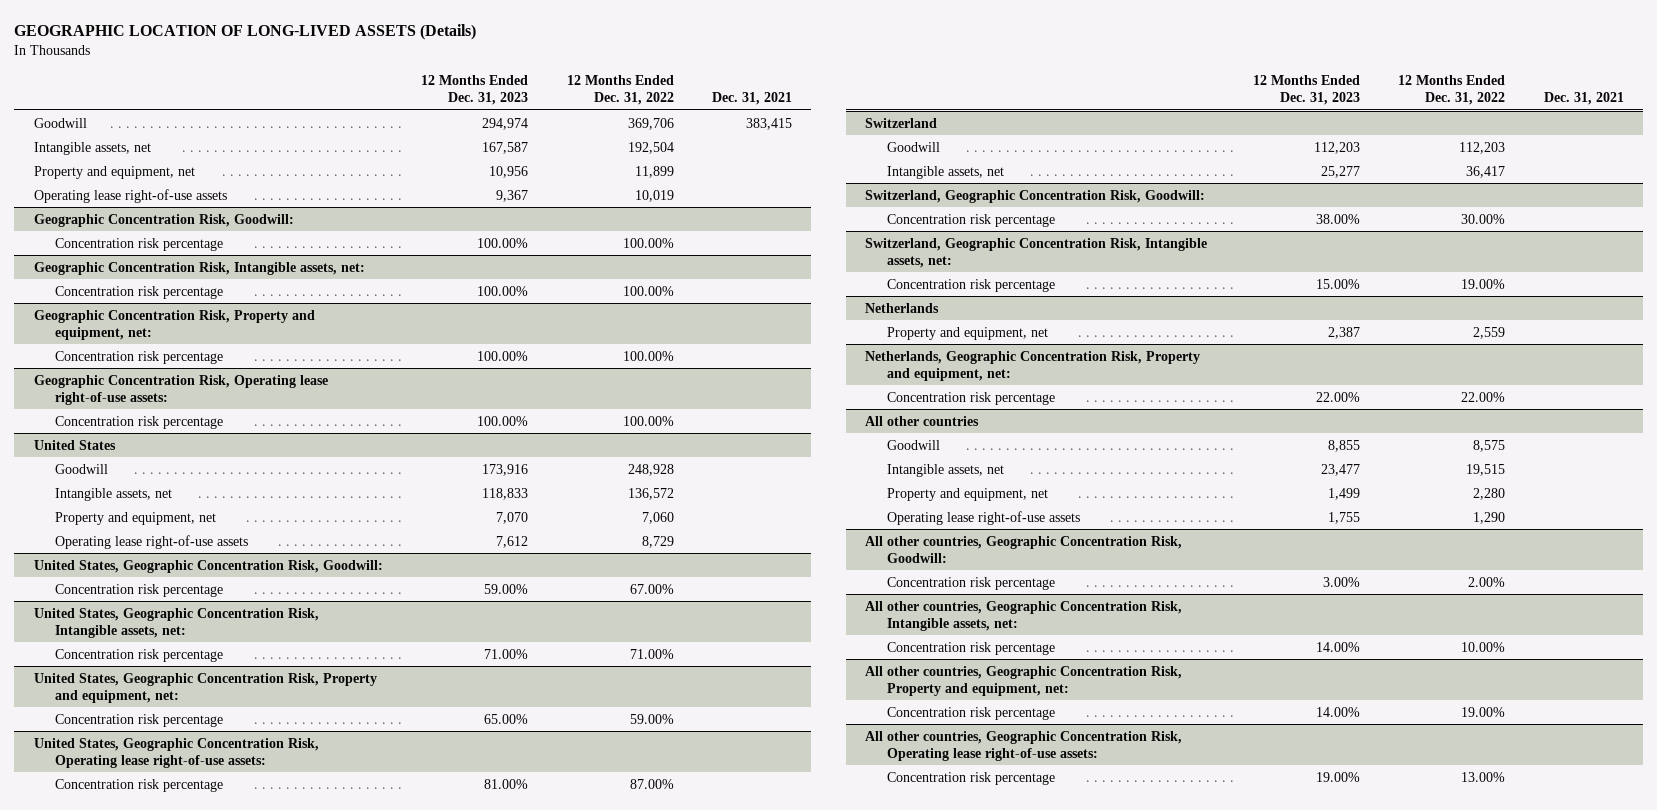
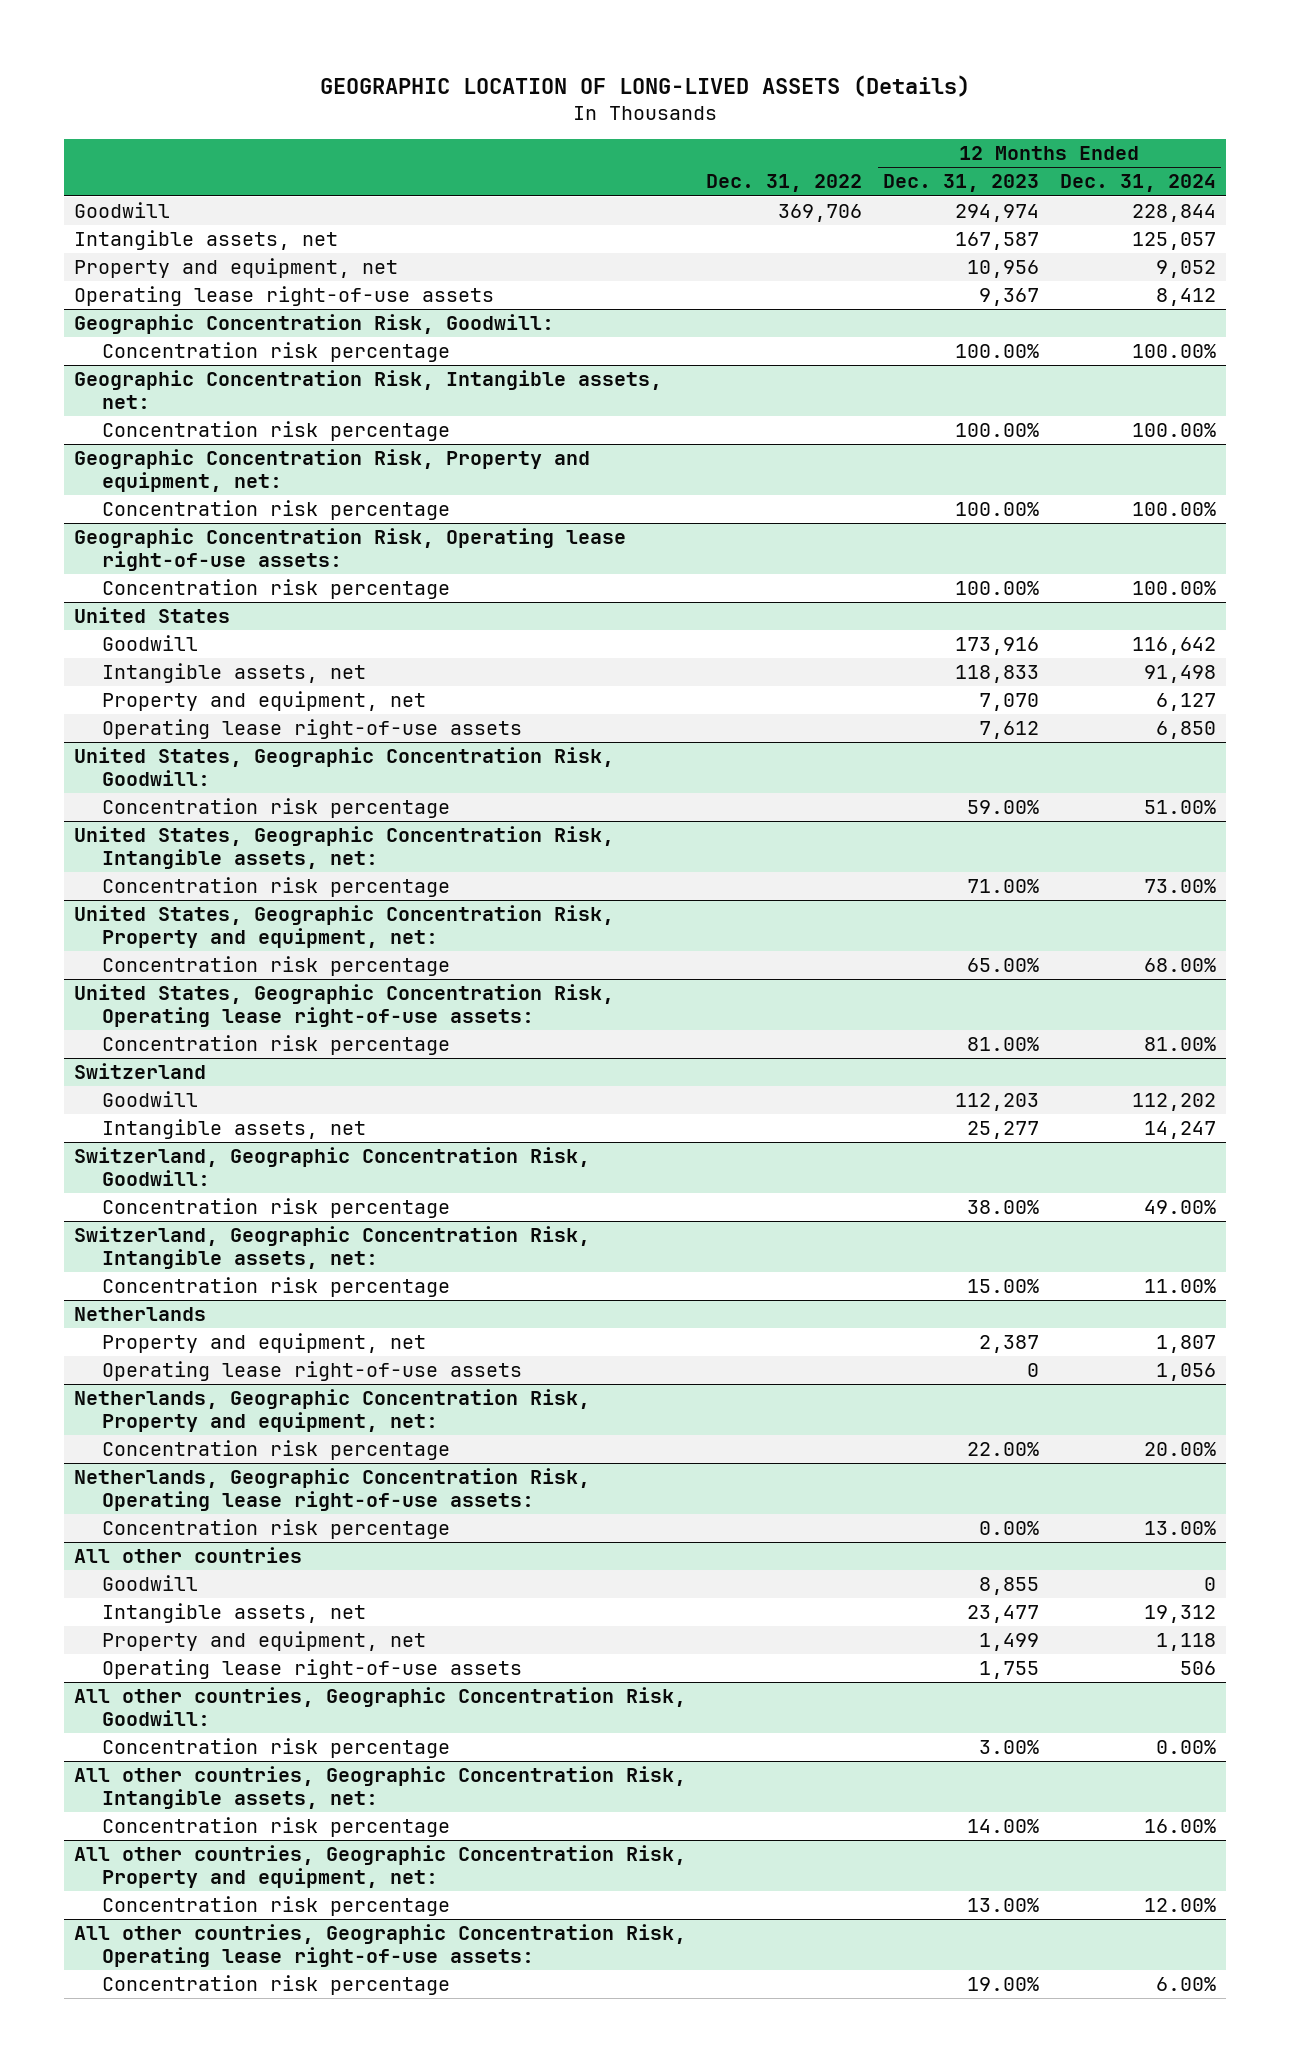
[566,74,674,106] 12 Months Ended Dec. 31, 2022 -> none
[712,92,793,106] Dec. 31, 2021 -> none
none -> [706,174,863,193] Dec. 31, 2022
none -> [1059,174,1216,193] Dec. 31, 2024
none -> [101,1361,522,1382] Operating lease right-of-use assets
none -> [73,1468,590,1511] Netherlands, Geographic Concentration Risk, Operating lease right-of-use assets:
none -> [101,1519,450,1540] Concentration risk percentage
[1315,706,1360,717] 14.00% -> [967,1898,1040,1913] 13.00%

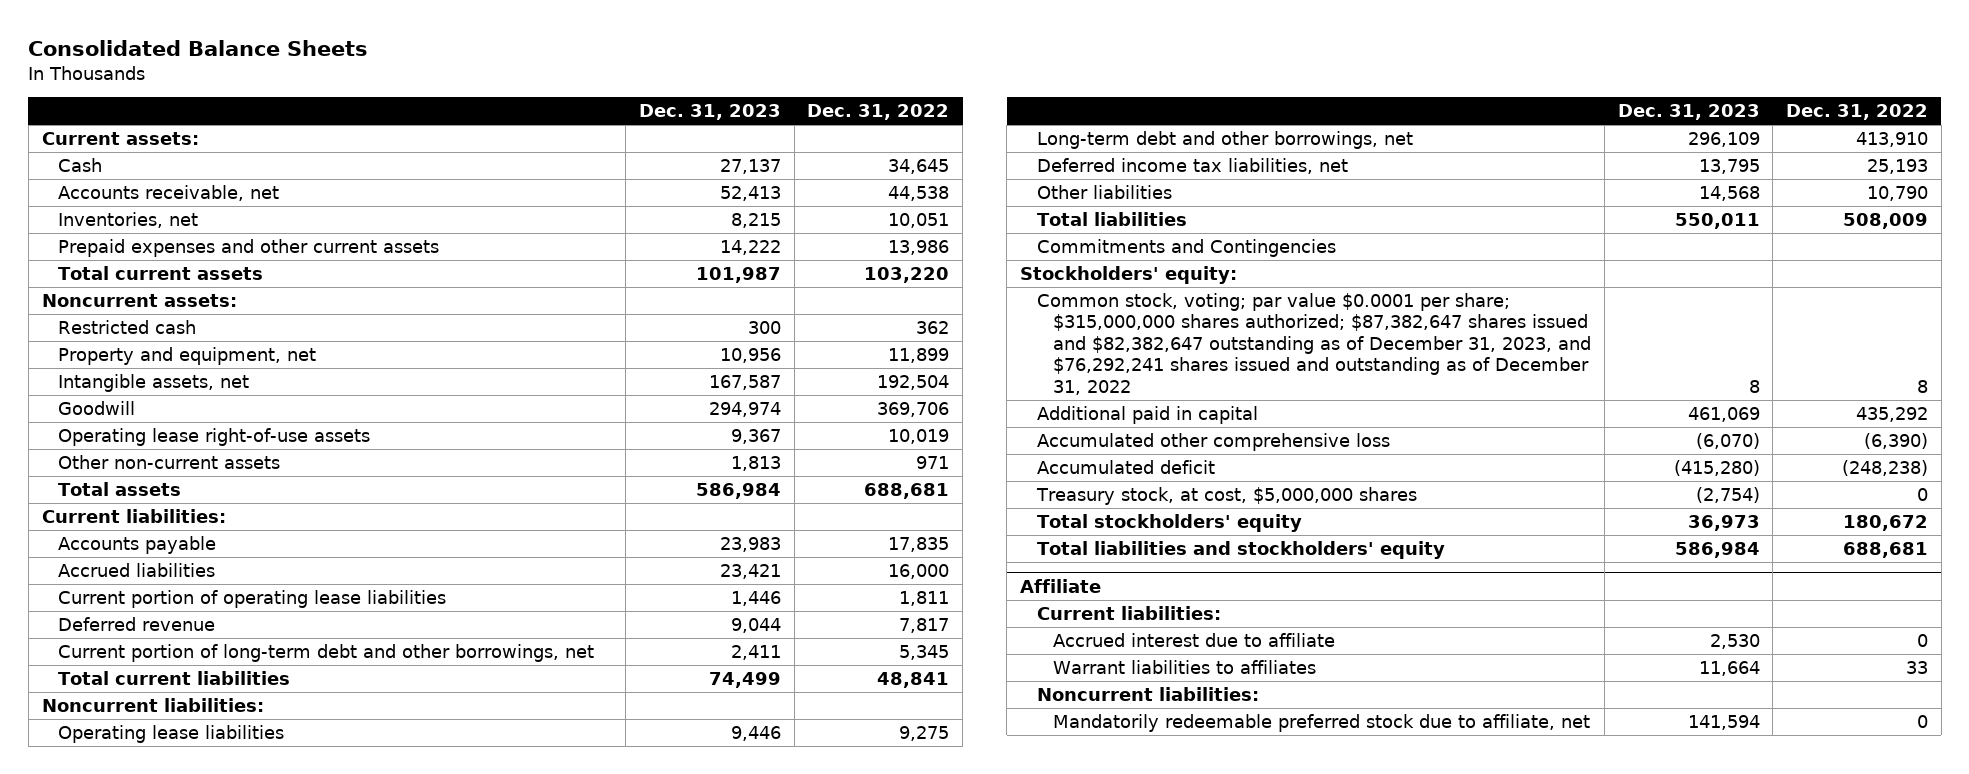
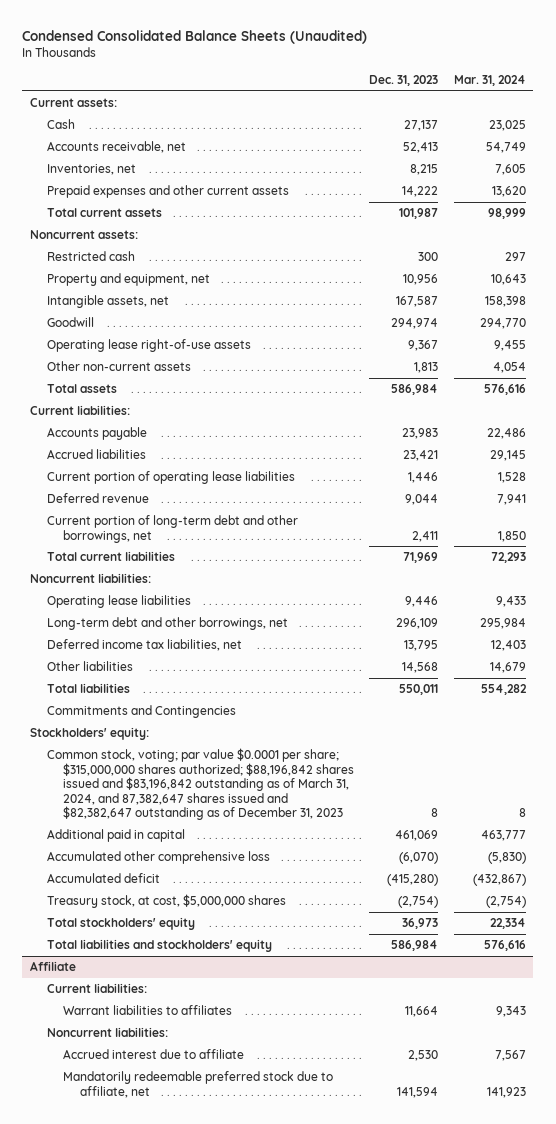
[28,39,369,56] Consolidated Balance Sheets -> [22,29,368,44] Condensed Consolidated Balance Sheets (Unaudited)
[807,104,950,121] Dec. 31, 2022 -> none
none -> [453,74,526,86] Mar. 31, 2024
[708,671,781,688] 74,499 -> [403,552,439,564] 71,969
[1036,292,1592,395] Common stock, voting; par value $0.0001 per share; $315,000,000 shares authorized; $87,382,647 shares issued and $82,382,647 outstanding as of December 31, 2023, and $76,292,241 shares issued and outstanding as of December 31, 2022 -> [46,748,355,821] Common stock, voting; par value $0.0001 per share; $315,000,000 shares authorized; $88,196,842 shares issued and $83,196,842 outstanding as of March 31, 2024, and 87,382,647 shares issued and $82,382,647 outstanding as of December 31, 2023
[1053,632,1336,647] Accrued interest due to affiliate -> [63,1049,245,1060] Accrued interest due to affiliate

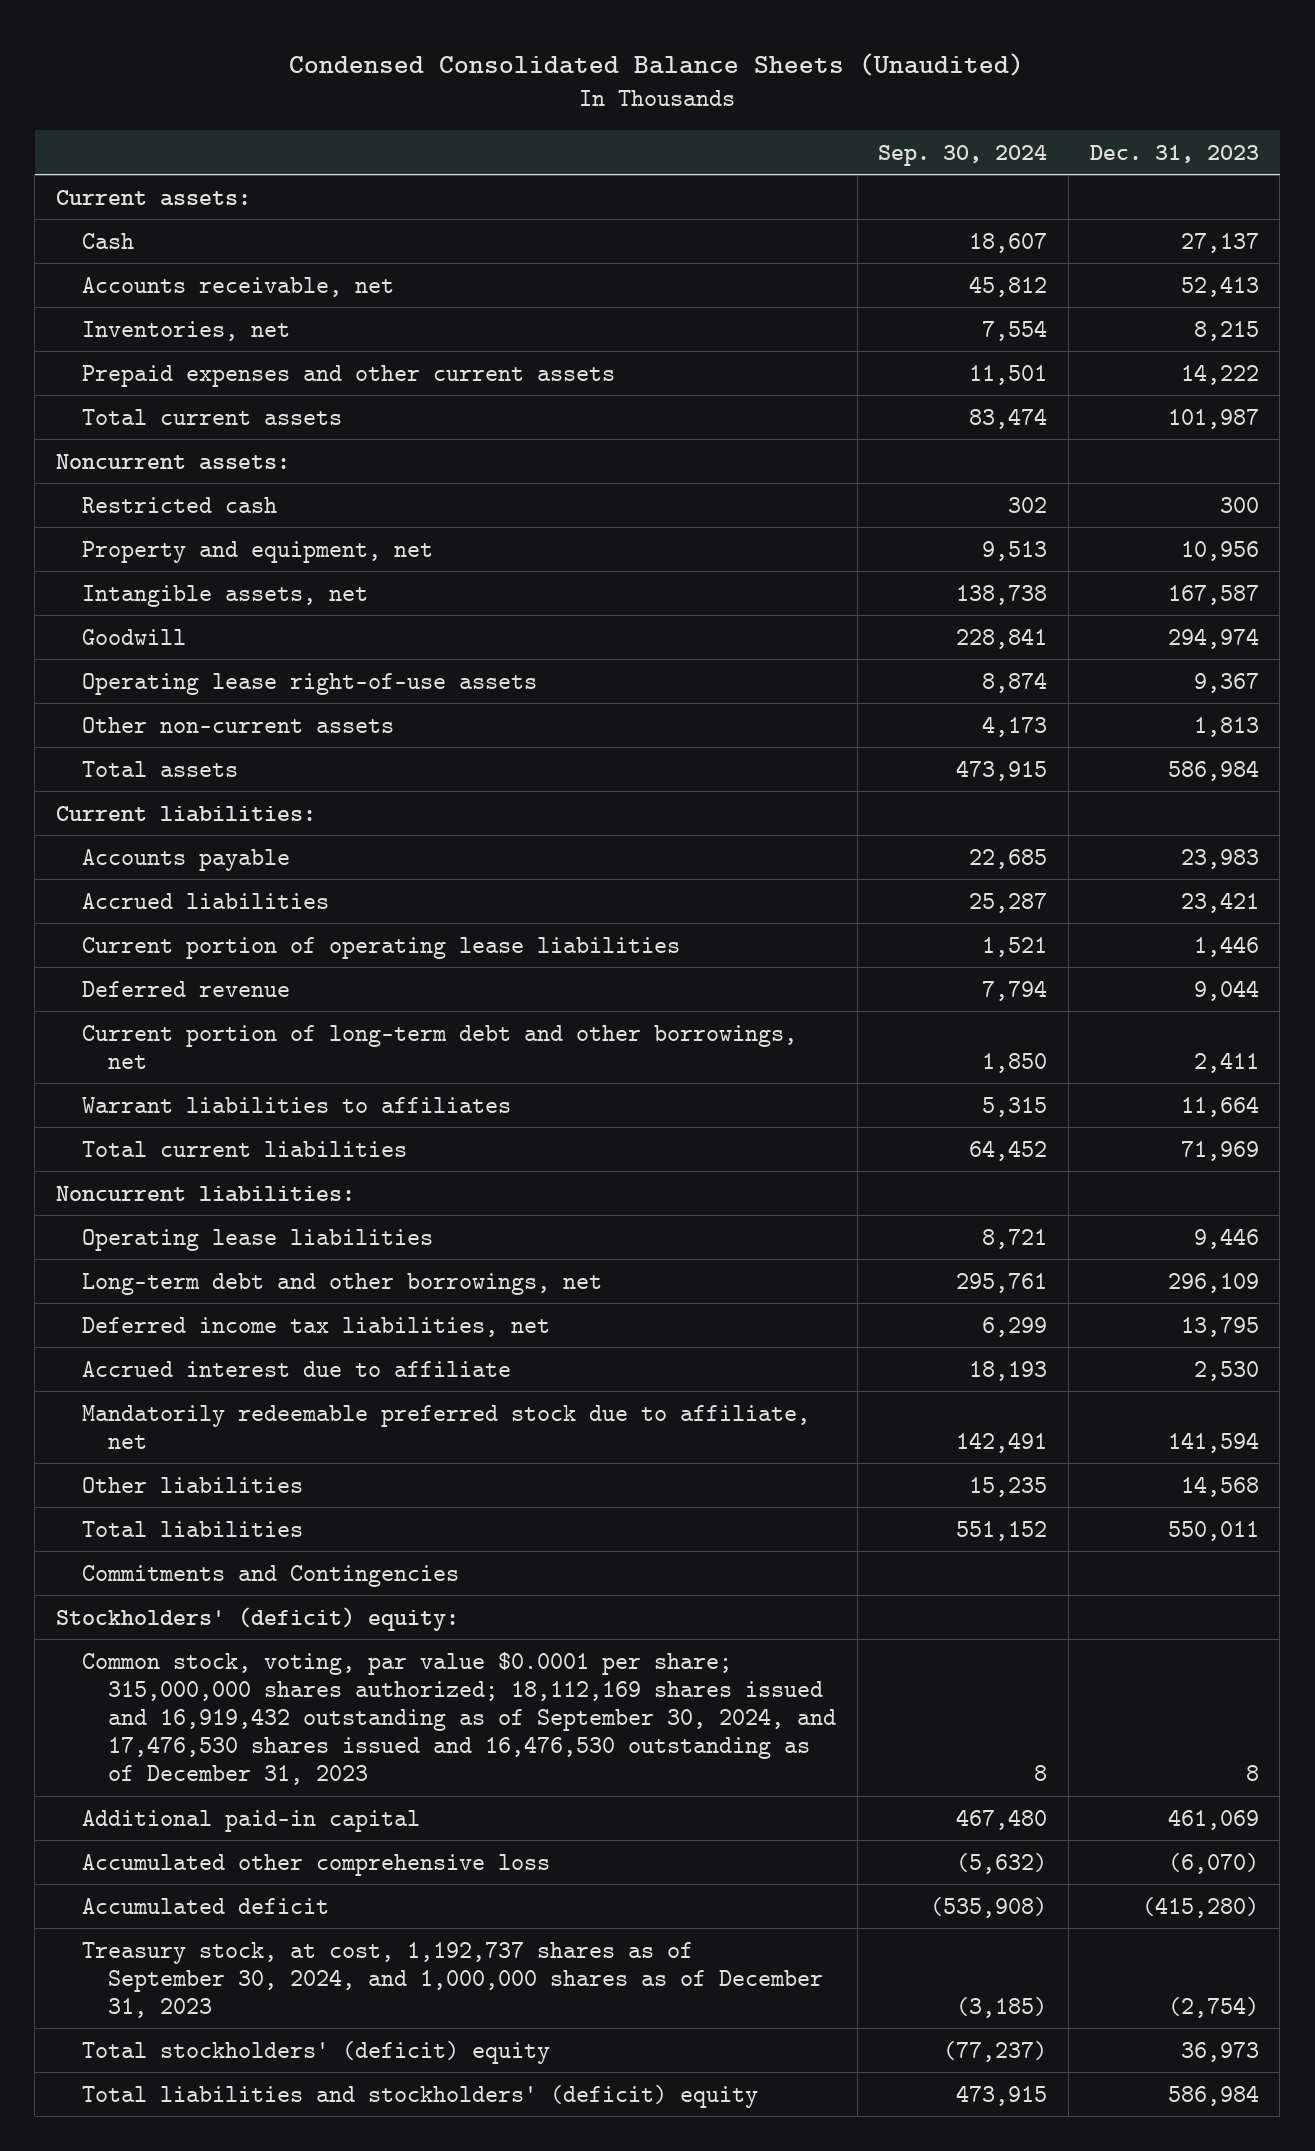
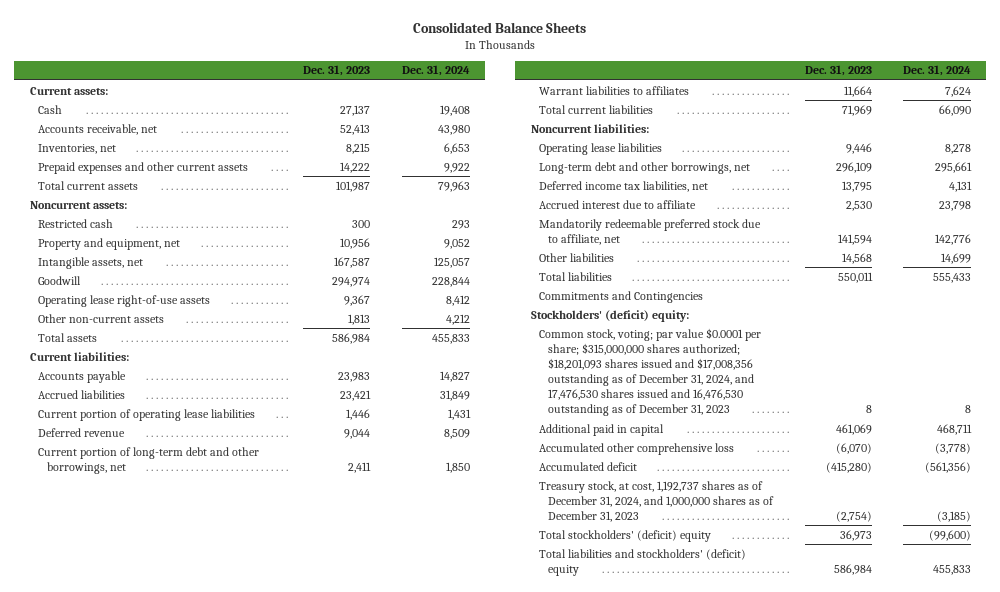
[289,52,1025,76] Condensed Consolidated Balance Sheets (Unaudited) -> [413,21,587,33] Consolidated Balance Sheets
[878,144,1048,166] Sep. 30, 2024 -> none
none -> [401,65,470,77] Dec. 31, 2024
[82,1651,836,1785] Common stock, voting, par value $0.0001 per share; 315,000,000 shares authorized; 18,112,169 shares issued and 16,919,432 outstanding as of September 30, 2024, and 17,476,530 shares issued and 16,476,530 outstanding as of December 31, 2023 -> [539,327,762,416] Common stock, voting; par value $0.0001 per share; $315,000,000 shares authorized; $18,201,093 shares issued and $17,008,356 outstanding as of December 31, 2024, and 17,476,530 shares issued and 16,476,530 outstanding as of December 31, 2023
[82,1809,421,1832] Additional paid-in capital -> [539,423,665,436] Additional paid in capital
[82,1941,823,2018] Treasury stock, at cost, 1,192,737 shares as of September 30, 2024, and 1,000,000 shares as of December 31, 2023 -> [539,480,775,522] Treasury stock, at cost, 1,192,737 shares as of December 31, 2024, and 1,000,000 shares as of December 31, 2023

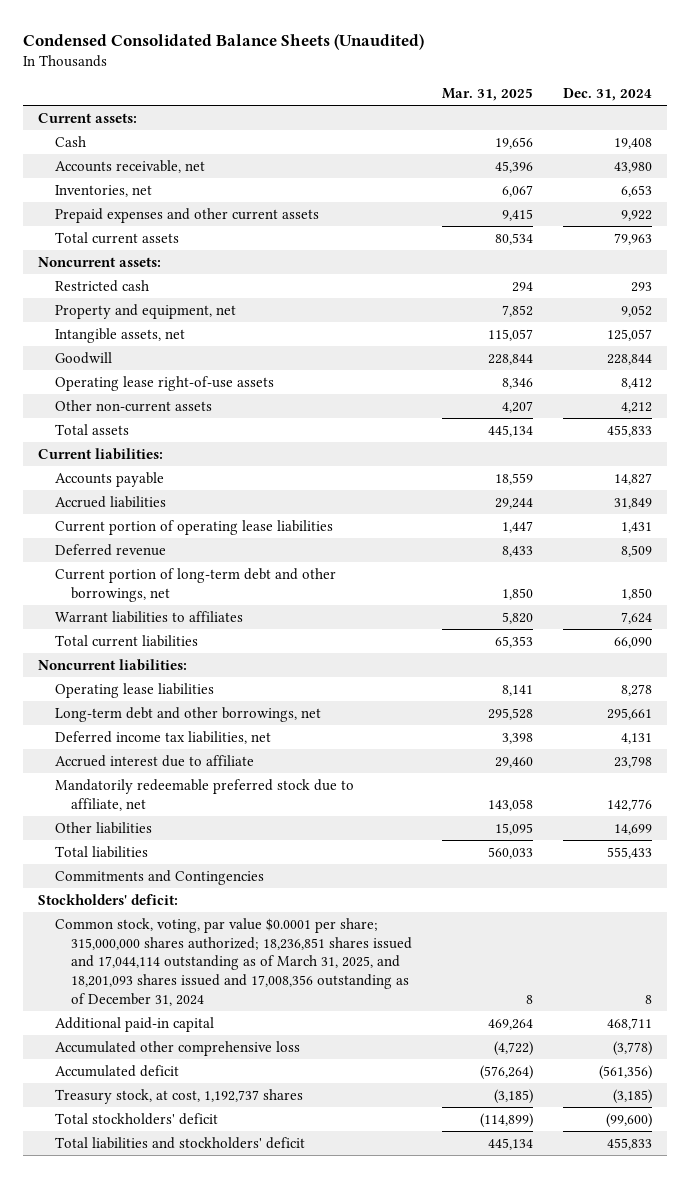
[413,21,587,33] Consolidated Balance Sheets -> [23,34,425,51] Condensed Consolidated Balance Sheets (Unaudited)
[303,65,371,77] Dec. 31, 2023 -> none
none -> [442,88,534,102] Mar. 31, 2025
[530,309,689,322] Stockholders' (deficit) equity: -> [38,893,179,905] Stockholders' deficit:
[539,327,762,416] Common stock, voting; par value $0.0001 per share; $315,000,000 shares authorized; $18,201,093 shares issued and $17,008,356 outstanding as of December 31, 2024, and 17,476,530 shares issued and 16,476,530 outstanding as of December 31, 2023 -> [54,917,413,1007] Common stock, voting, par value $0.0001 per share; 315,000,000 shares authorized; 18,236,851 shares issued and 17,044,114 outstanding as of March 31, 2025, and 18,201,093 shares issued and 17,008,356 outstanding as of December 31, 2024
[539,423,665,436] Additional paid in capital -> [54,1016,214,1032] Additional paid-in capital
[539,480,775,522] Treasury stock, at cost, 1,192,737 shares as of December 31, 2024, and 1,000,000 shares as of December 31, 2023 -> [54,1088,303,1104] Treasury stock, at cost, 1,192,737 shares
[539,529,712,542] Total stockholders' (deficit) equity -> [54,1112,218,1125] Total stockholders' deficit
[539,548,747,576] Total liabilities and stockholders' (deficit) equity -> [54,1136,305,1149] Total liabilities and stockholders' deficit

